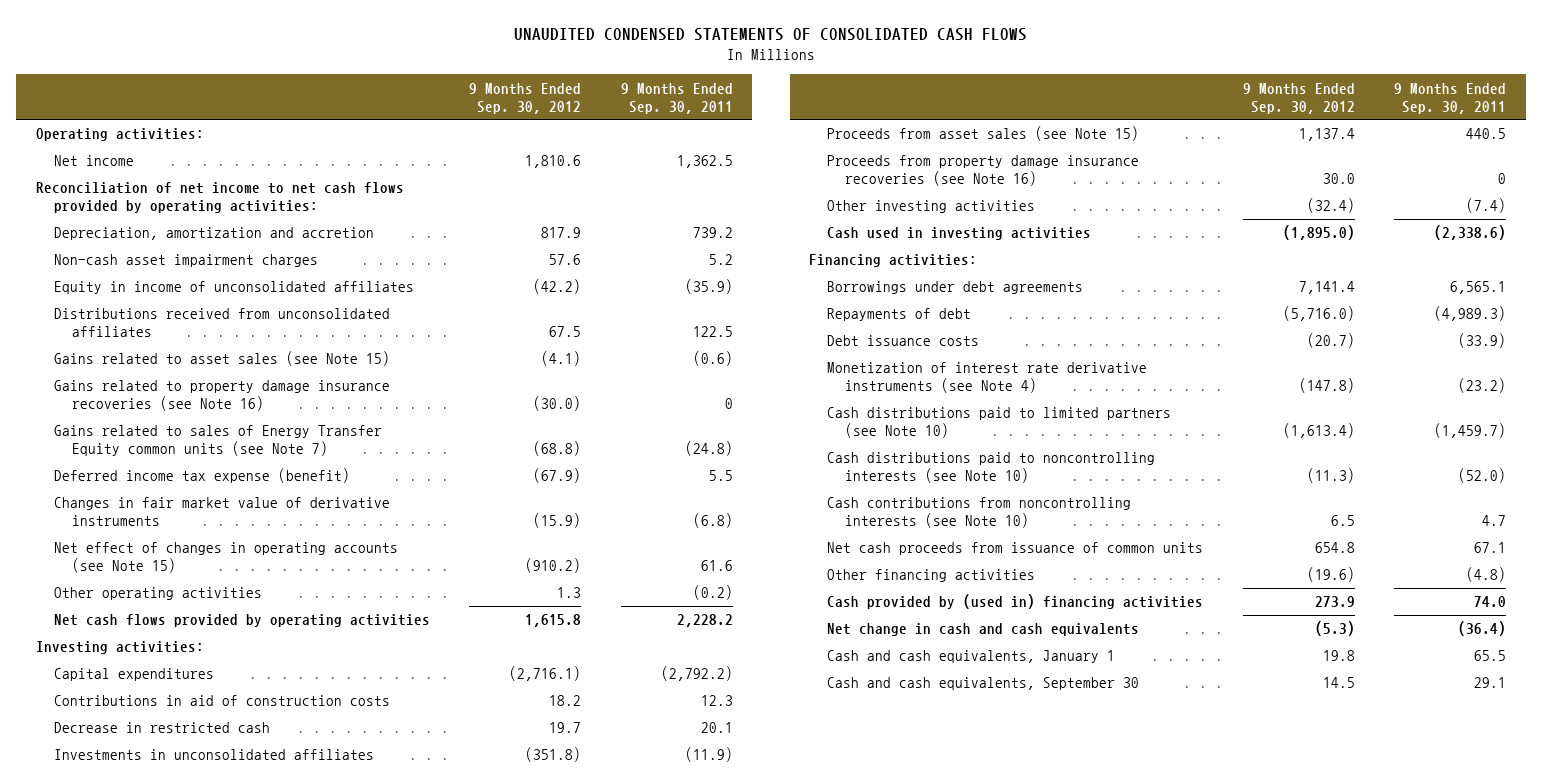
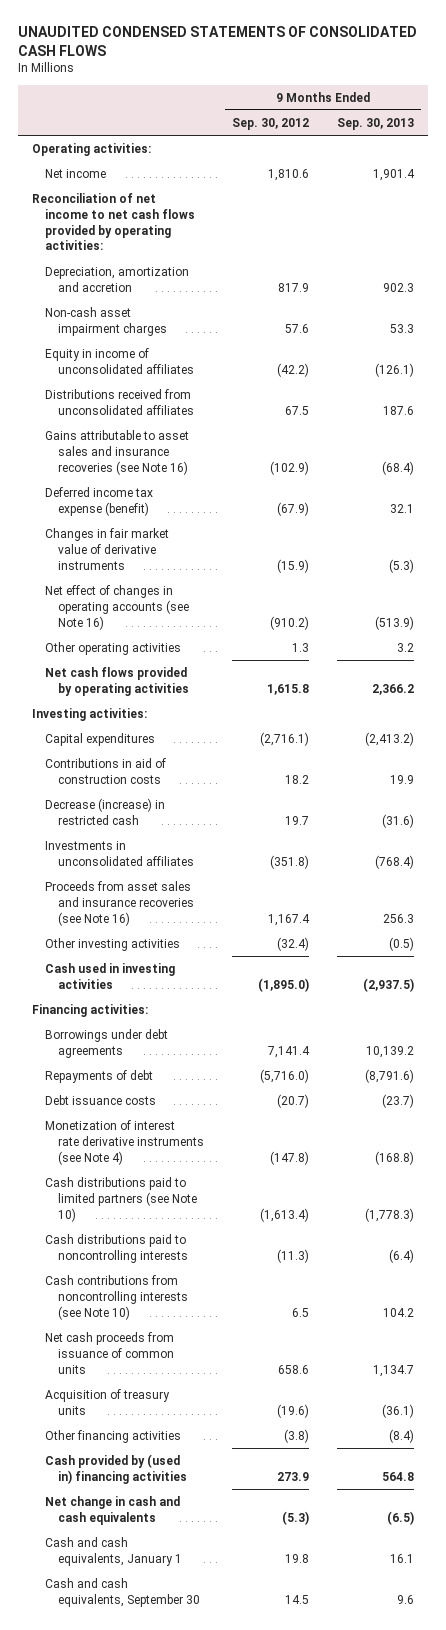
[620,82,733,114] 9 Months Ended Sep. 30, 2011 -> none
none -> [337,117,415,130] Sep. 30, 2013
[53,380,390,412] Gains related to property damage insurance recoveries (see Note 16) -> none
[53,425,382,457] Gains related to sales of Energy Transfer Equity common units (see Note 7) -> none
[53,351,390,367] Gains related to asset sales (see Note 15) -> [45,429,190,475] Gains attributable to asset sales and insurance recoveries (see Note 16)
[541,351,582,367] (4.1) -> [270,460,310,475] (102.9)
[53,542,398,574] Net effect of changes in operating accounts (see Note 15) -> [45,584,190,630] Net effect of changes in operating accounts (see Note 16)
[53,722,270,734] Decrease in restricted cash -> [45,797,166,825] Decrease (increase) in restricted cash
[827,155,1140,187] Proceeds from property damage insurance recoveries (see Note 16) -> none
[827,126,1140,142] Proceeds from asset sales (see Note 15) -> [45,880,195,926] Proceeds from asset sales and insurance recoveries (see Note 16)
[1298,128,1355,142] 1,137.4 -> [268,913,311,926] 1,167.4
[827,452,1156,484] Cash distributions paid to noncontrolling interests (see Note 10) -> [45,1233,189,1263] Cash distributions paid to noncontrolling interests
[1314,542,1355,554] 654.8 -> [278,1364,310,1374] 658.6
none -> [45,1388,171,1415] Acquisition of treasury units
[1306,567,1355,583] (19.6) -> [284,1428,310,1443] (3.8)

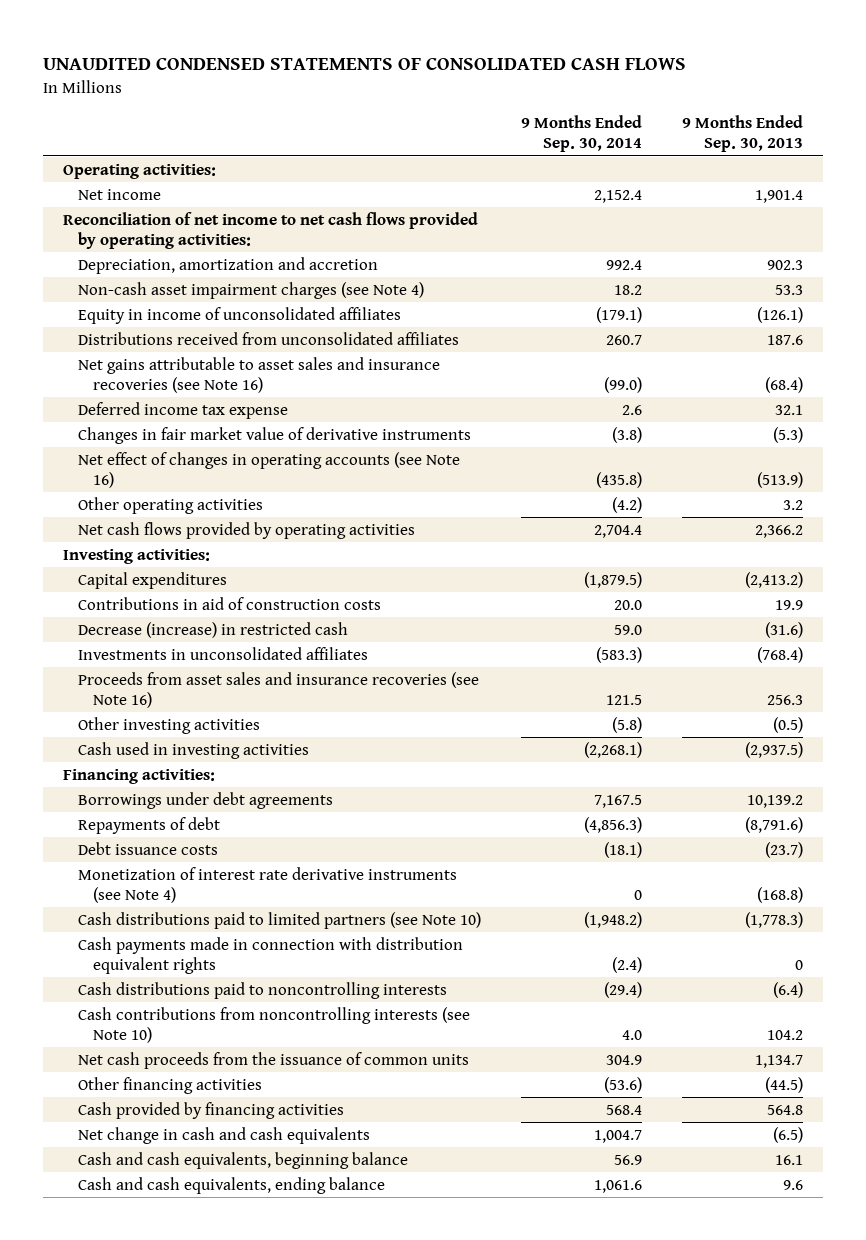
[232,117,310,130] Sep. 30, 2012 -> none
none -> [520,114,642,153] 9 Months Ended Sep. 30, 2014
[45,306,168,336] Non-cash asset impairment charges -> [77,281,424,299] Non-cash asset impairment charges (see Note 4)
[45,429,190,475] Gains attributable to asset sales and insurance recoveries (see Note 16) -> [77,356,440,394] Net gains attributable to asset sales and insurance recoveries (see Note 16)
[45,486,154,516] Deferred income tax expense (benefit) -> [77,401,288,419] Deferred income tax expense
none -> [77,936,463,975] Cash payments made in connection with distribution equivalent rights
[45,1388,171,1415] Acquisition of treasury units -> none
[45,1331,175,1374] Net cash proceeds from issuance of common units -> [77,1051,469,1069] Net cash proceeds from the issuance of common units
[389,1428,415,1443] (8.4) -> [764,1076,803,1093] (44.5)
[45,1453,188,1484] Cash provided by (used in) financing activities -> [77,1101,344,1119] Cash provided by financing activities
[45,1536,183,1566] Cash and cash equivalents, January 1 -> [77,1151,408,1169] Cash and cash equivalents, beginning balance
[45,1577,201,1607] Cash and cash equivalents, September 30 -> [77,1176,385,1194] Cash and cash equivalents, ending balance

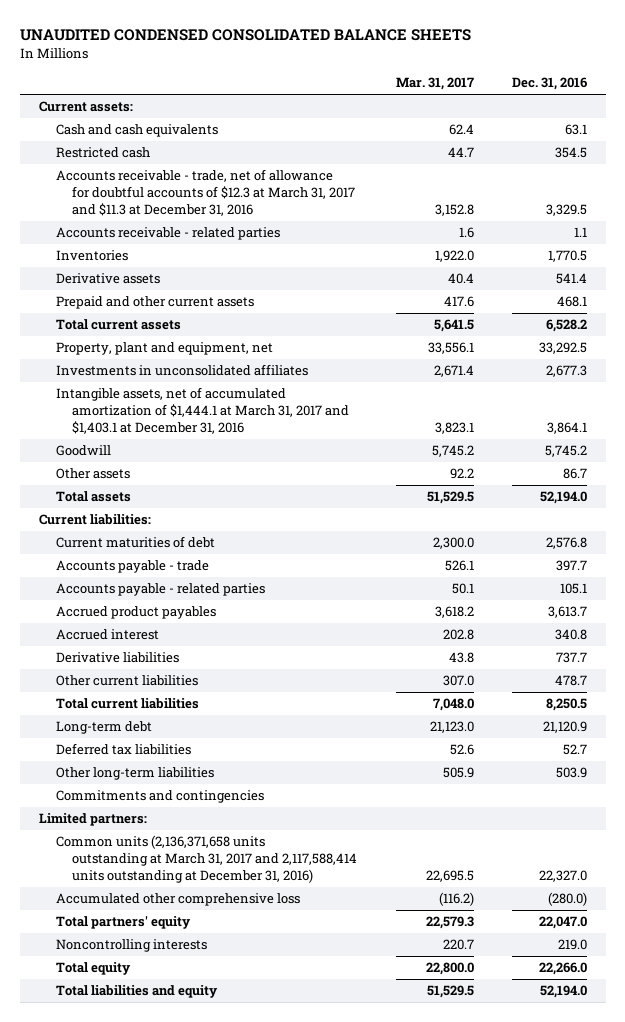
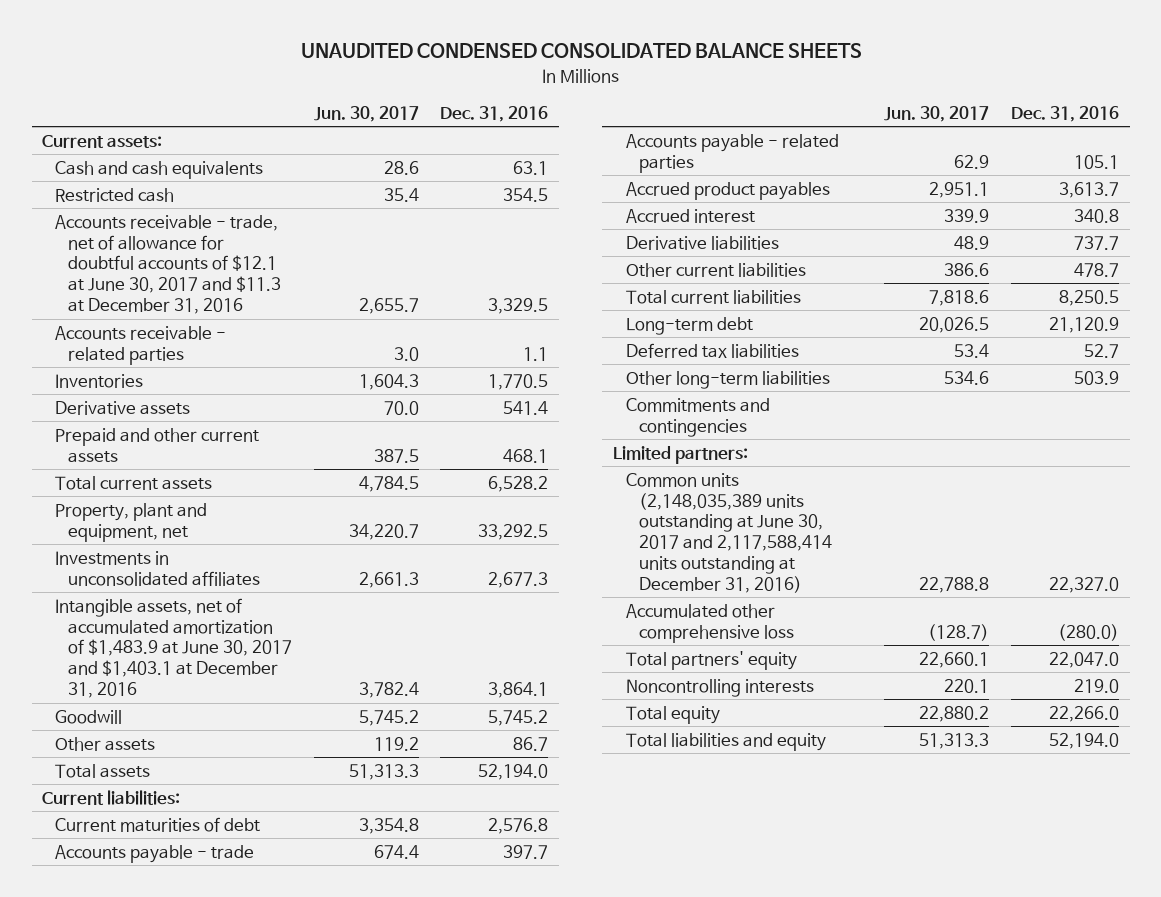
[395,77,474,91] Mar. 31, 2017 -> none
none -> [313,105,419,122] Jun. 30, 2017
[55,169,356,216] Accounts receivable - trade, net of allowance for doubtful accounts of $12.3 at March 31, 2017 and $11.3 at December 31, 2016 -> [55,214,282,315] Accounts receivable - trade, net of allowance for doubtful accounts of $12.1 at June 30, 2017 and $11.3 at December 31, 2016
[55,387,350,434] Intangible assets, net of accumulated amortization of $1,444.1 at March 31, 2017 and $1,403.1 at December 31, 2016 -> [55,597,293,699] Intangible assets, net of accumulated amortization of $1,483.9 at June 30, 2017 and $1,403.1 at December 31, 2016
[55,835,358,883] Common units (2,136,371,658 units outstanding at March 31, 2017 and 2,117,588,414 units outstanding at December 31, 2016) -> [625,472,832,593] Common units (2,148,035,389 units outstanding at June 30, 2017 and 2,117,588,414 units outstanding at December 31, 2016)

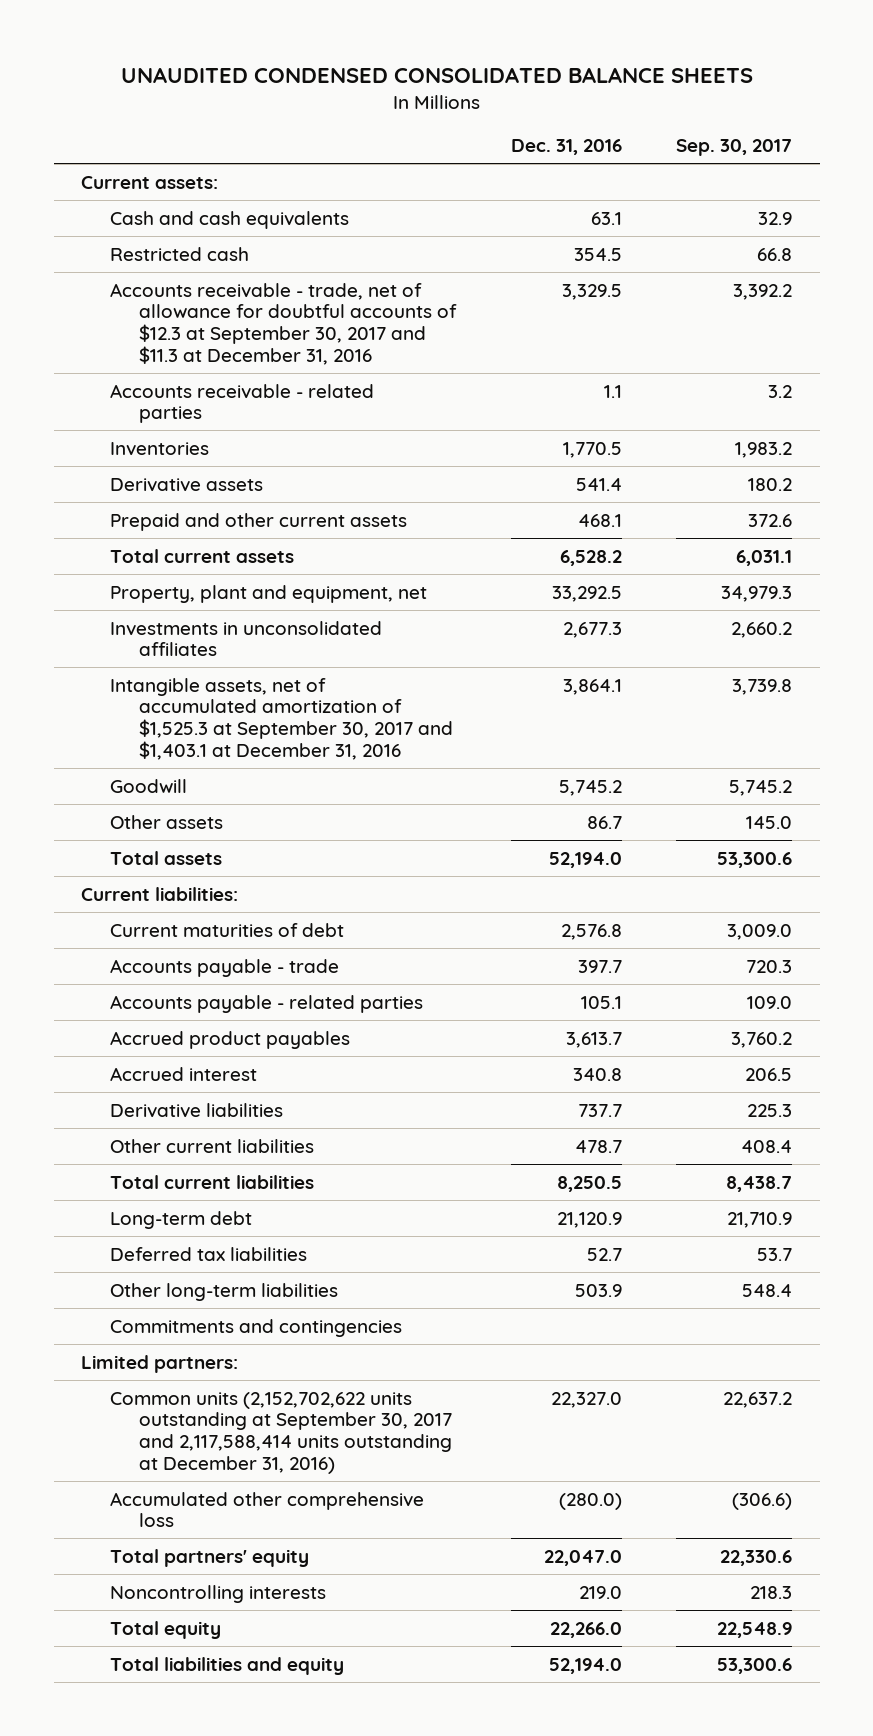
[313,105,419,122] Jun. 30, 2017 -> none
none -> [676,139,793,157] Sep. 30, 2017
[55,214,282,315] Accounts receivable - trade, net of allowance for doubtful accounts of $12.1 at June 30, 2017 and $11.3 at December 31, 2016 -> [110,282,458,366] Accounts receivable - trade, net of allowance for doubtful accounts of $12.3 at September 30, 2017 and $11.3 at December 31, 2016
[55,597,293,699] Intangible assets, net of accumulated amortization of $1,483.9 at June 30, 2017 and $1,403.1 at December 31, 2016 -> [110,677,454,761] Intangible assets, net of accumulated amortization of $1,525.3 at September 30, 2017 and $1,403.1 at December 31, 2016
[625,472,832,593] Common units (2,148,035,389 units outstanding at June 30, 2017 and 2,117,588,414 units outstanding at December 31, 2016) -> [110,1391,453,1475] Common units (2,152,702,622 units outstanding at September 30, 2017 and 2,117,588,414 units outstanding at December 31, 2016)

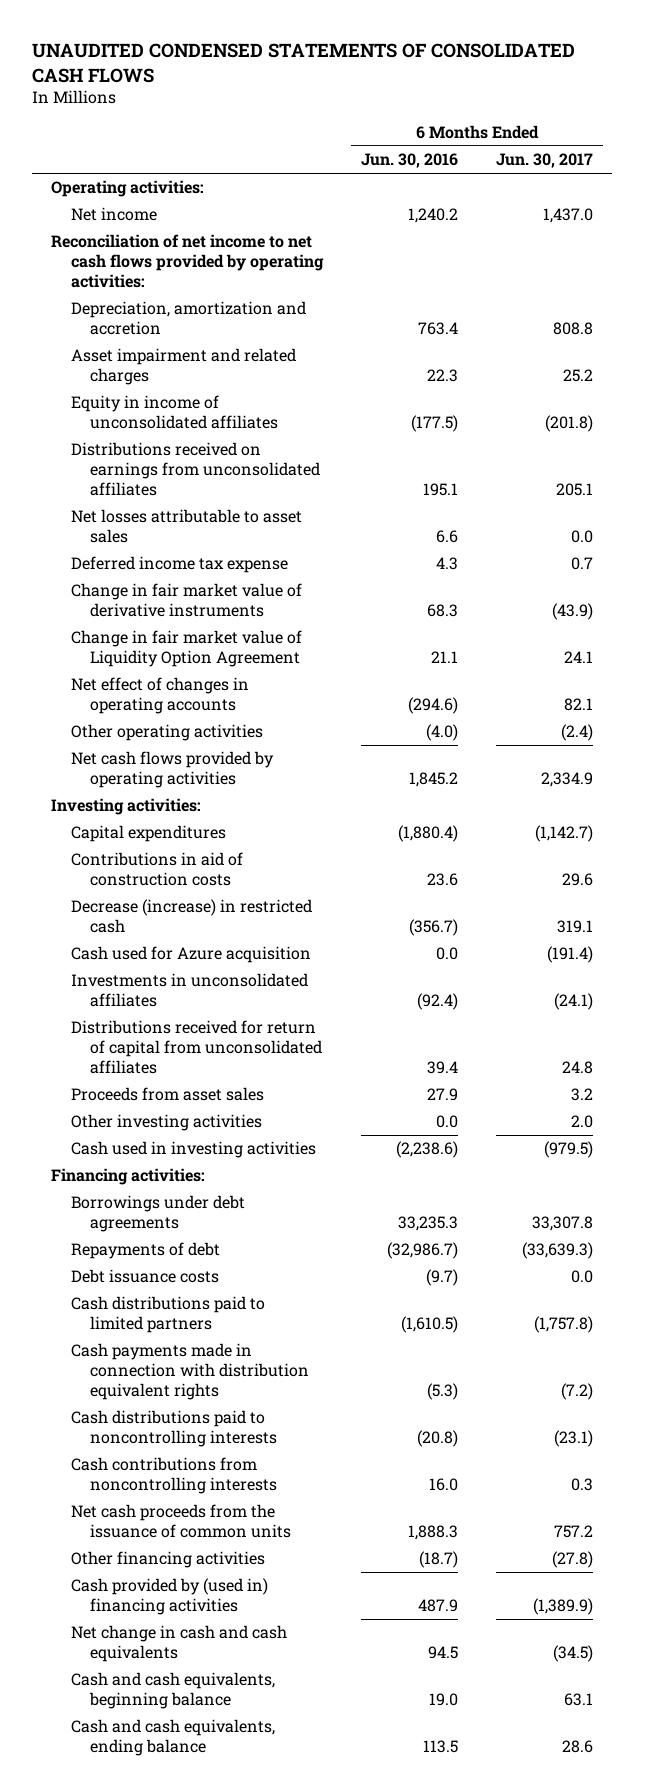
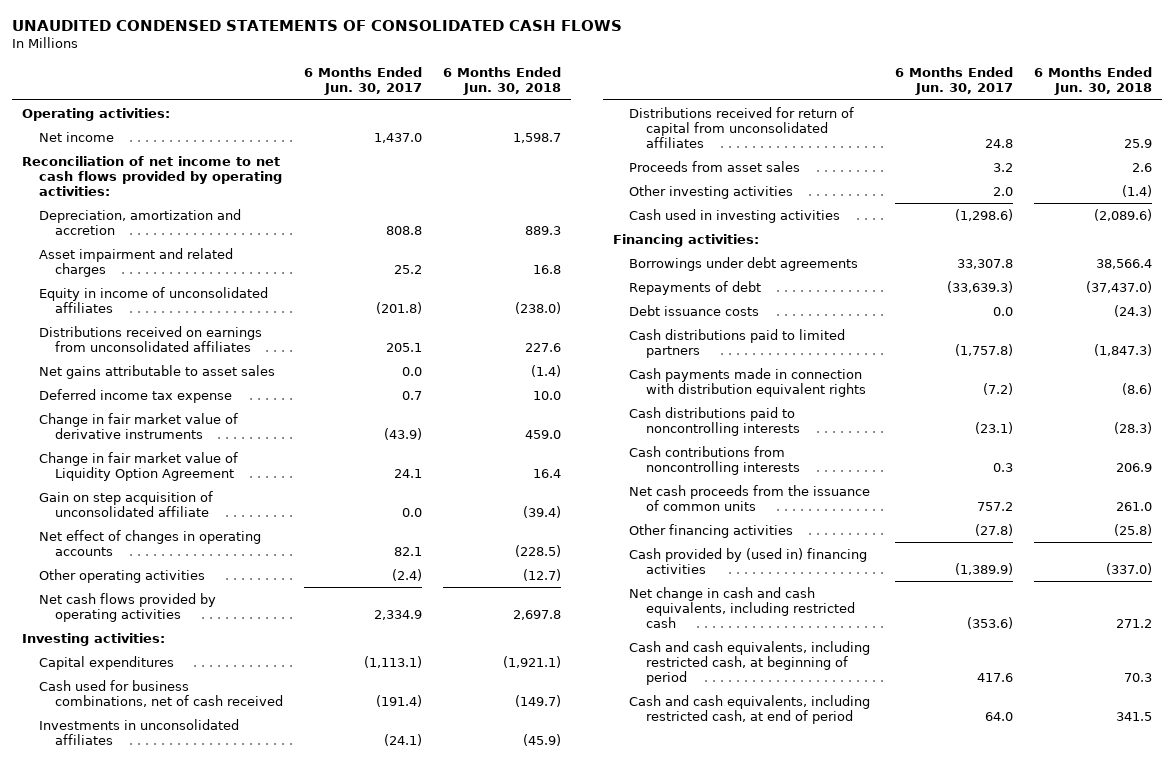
[360,153,458,169] Jun. 30, 2016 -> none
none -> [442,66,561,96] 6 Months Ended Jun. 30, 2018
[70,509,302,544] Net losses attributable to asset sales -> [38,364,275,379] Net gains attributable to asset sales
none -> [38,490,213,517] Gain on step acquisition of unconsolidated affiliate
[70,852,243,887] Contributions in aid of construction costs -> none
[70,899,312,934] Decrease (increase) in restricted cash -> none
[535,825,594,843] (1,142.7) -> [363,655,422,668] (1,113.1)
[70,946,311,964] Cash used for Azure acquisition -> [38,679,284,707] Cash used for business combinations, net of cash received
[544,1141,594,1159] (979.5) -> [954,208,1013,221] (1,298.6)
[70,1672,275,1710] Cash and cash equivalents, beginning balance -> none
[70,1719,275,1757] Cash and cash equivalents, ending balance -> none
[70,1625,287,1663] Net change in cash and cash equivalents -> [629,586,855,628] Net change in cash and cash equivalents, including restricted cash
[553,1645,594,1663] (34.5) -> [966,616,1013,629] (353.6)
none -> [629,640,871,685] Cash and cash equivalents, including restricted cash, at beginning of period
none -> [629,694,871,724] Cash and cash equivalents, including restricted cash, at end of period

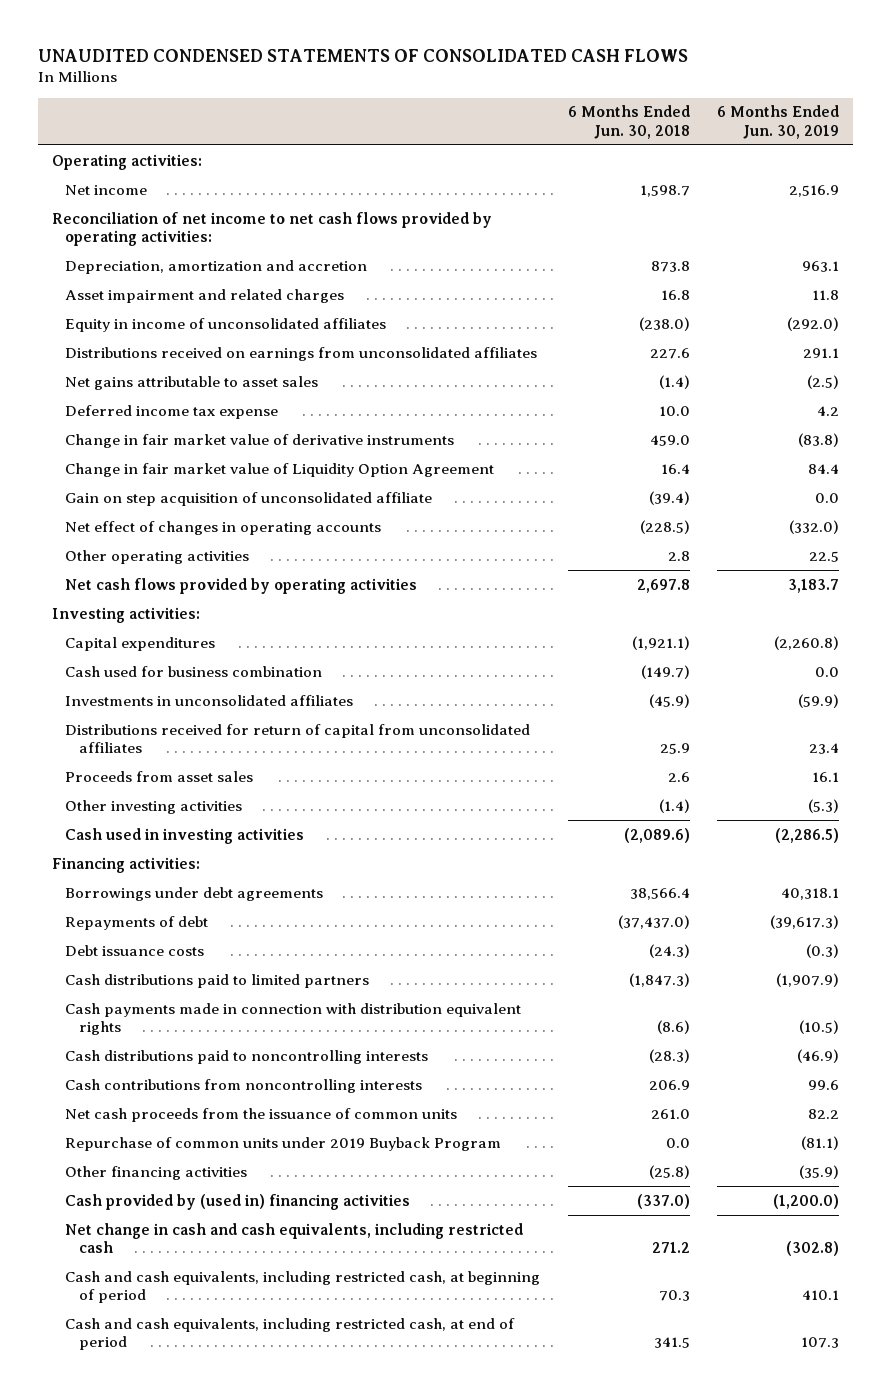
[303,66,422,96] 6 Months Ended Jun. 30, 2017 -> none
none -> [717,105,840,139] 6 Months Ended Jun. 30, 2019
[524,225,561,235] 889.3 -> [650,260,690,272] 873.8
[522,568,561,581] (12.7) -> [667,550,690,561] 2.8
[38,679,284,707] Cash used for business combinations, net of cash received -> [65,665,323,677] Cash used for business combination
none -> [65,1136,502,1151] Repurchase of common units under 2019 Buyback Program

